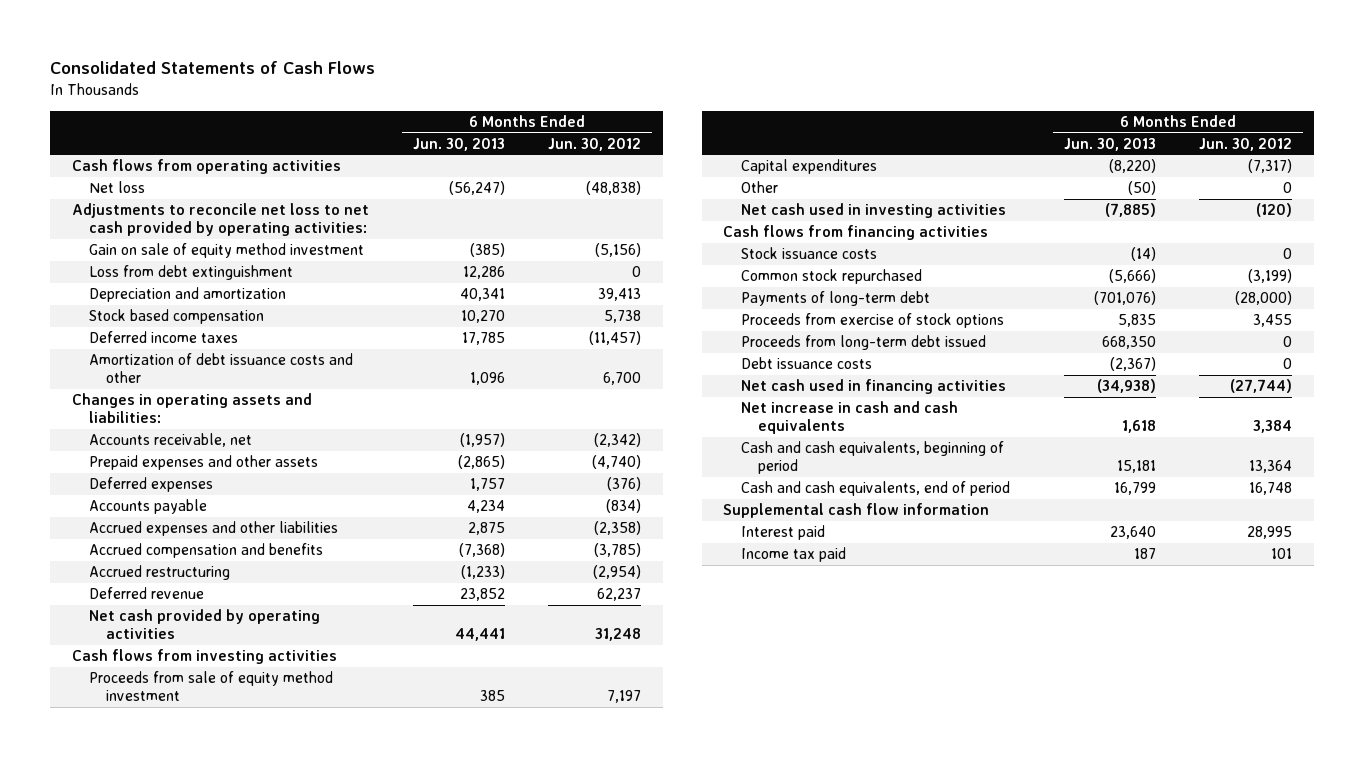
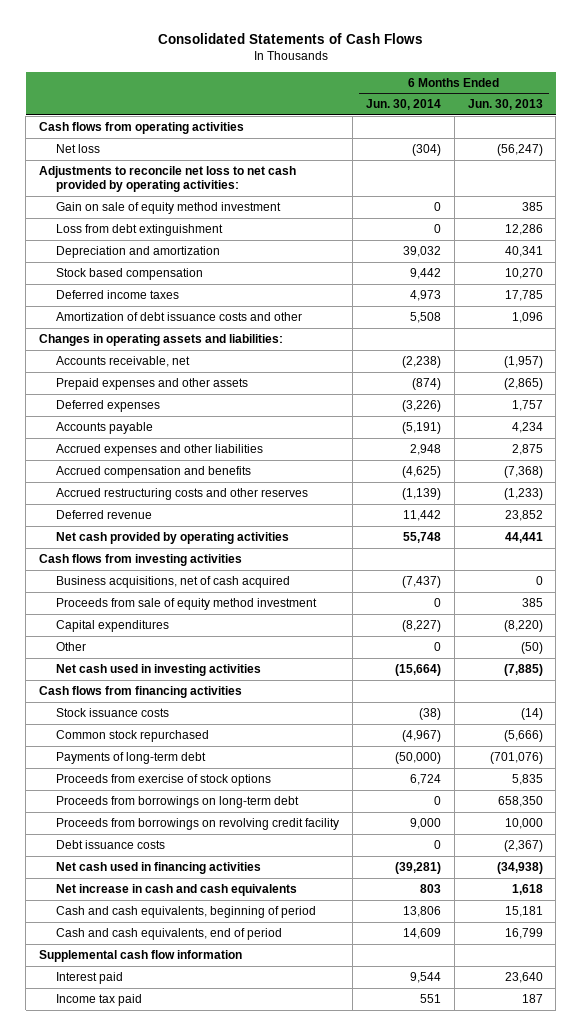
[548,137,642,151] Jun. 30, 2012 -> none
none -> [365,99,441,111] Jun. 30, 2014
[469,243,505,258] (385) -> [521,201,543,211] 385
[89,565,231,581] Accrued restructuring -> [55,487,308,500] Accrued restructuring costs and other reserves
none -> [55,575,290,588] Business acquisitions, net of cash acquired
[740,335,986,351] Proceeds from long-term debt issued -> [55,795,299,808] Proceeds from borrowings on long-term debt
[1101,336,1156,350] 668,350 -> [497,795,543,807] 658,350
none -> [55,817,339,830] Proceeds from borrowings on revolving credit facility

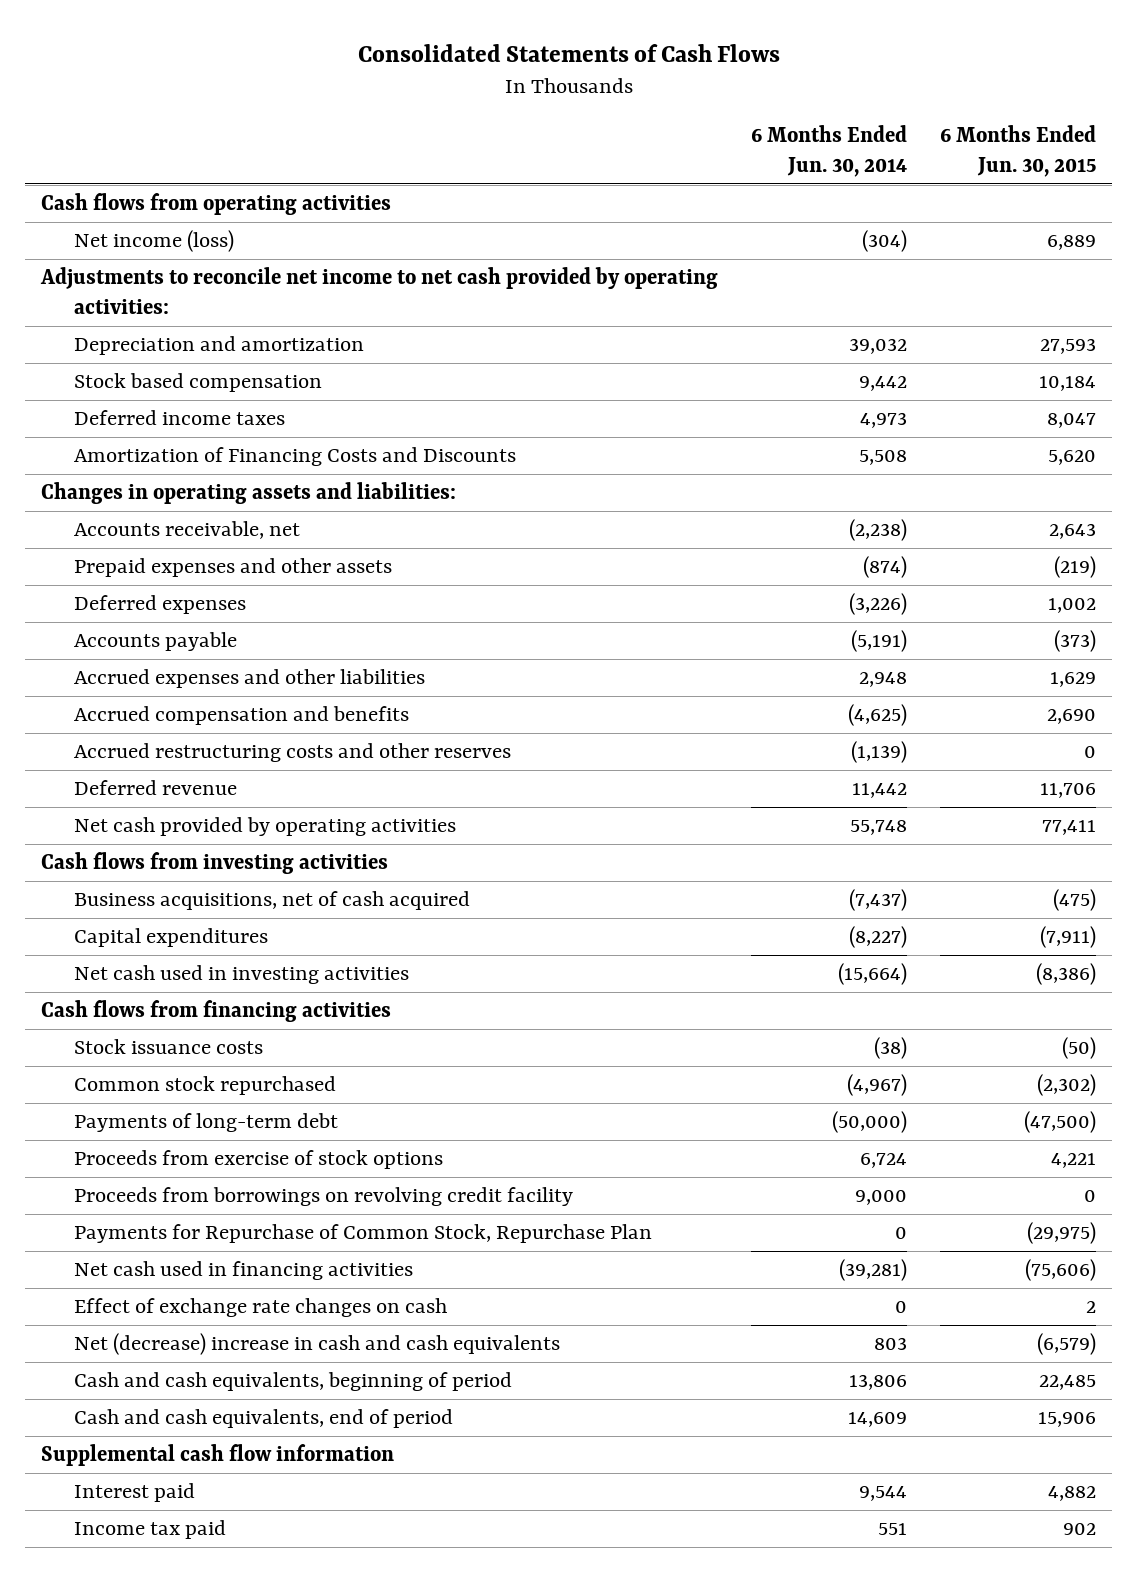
[467,99,543,111] Jun. 30, 2013 -> none
none -> [940,124,1097,178] 6 Months Ended Jun. 30, 2015
[55,201,281,214] Gain on sale of equity method investment -> none
[55,223,223,236] Loss from debt extinguishment -> none
[55,143,100,153] Net loss -> [74,230,235,253] Net income (loss)
[39,165,297,193] Adjustments to reconcile net loss to net cash provided by operating activities: -> [40,267,719,315] Adjustments to reconcile net income to net cash provided by operating activities:
[55,311,302,321] Amortization of debt issuance costs and other -> [74,447,517,467] Amortization of Financing Costs and Discounts
[55,597,317,610] Proceeds from sale of equity method investment -> none
[55,641,86,651] Other -> none
[55,795,299,808] Proceeds from borrowings on long-term debt -> none
[55,839,165,849] Debt issuance costs -> none
none -> [74,1224,653,1244] Payments for Repurchase of Common Stock, Repurchase Plan
none -> [74,1298,448,1318] Effect of exchange rate changes on cash
[55,883,297,896] Net increase in cash and cash equivalents -> [74,1333,561,1356] Net (decrease) increase in cash and cash equivalents

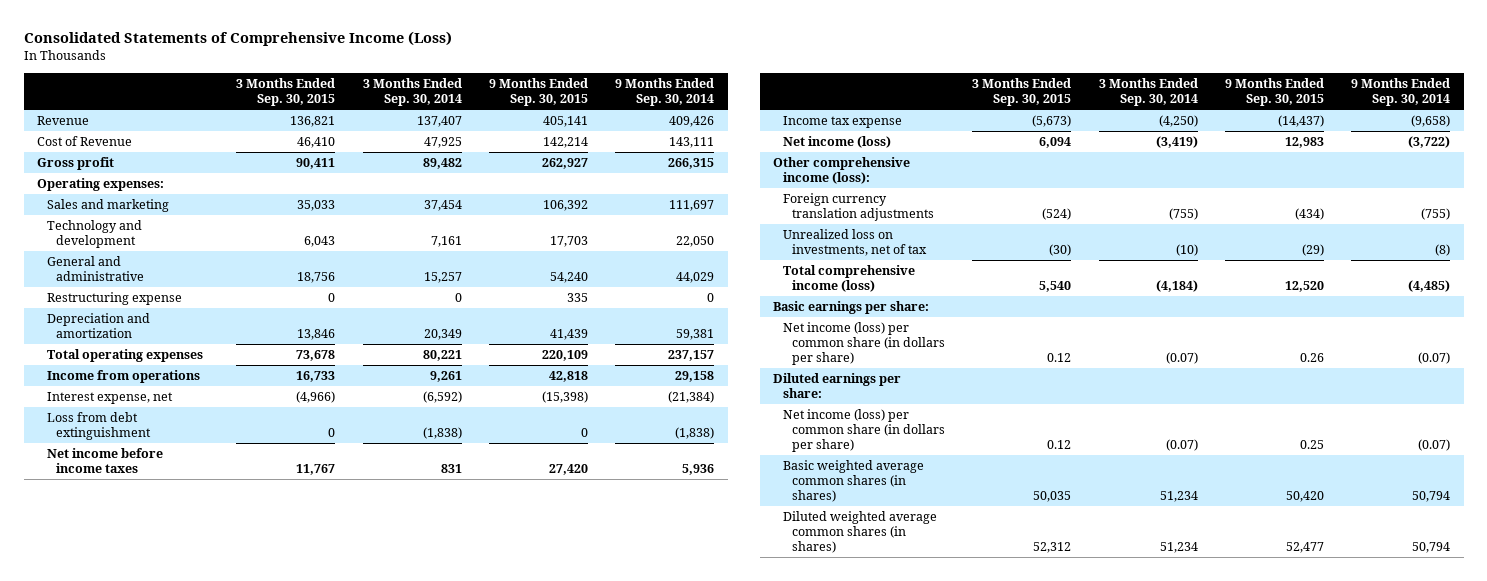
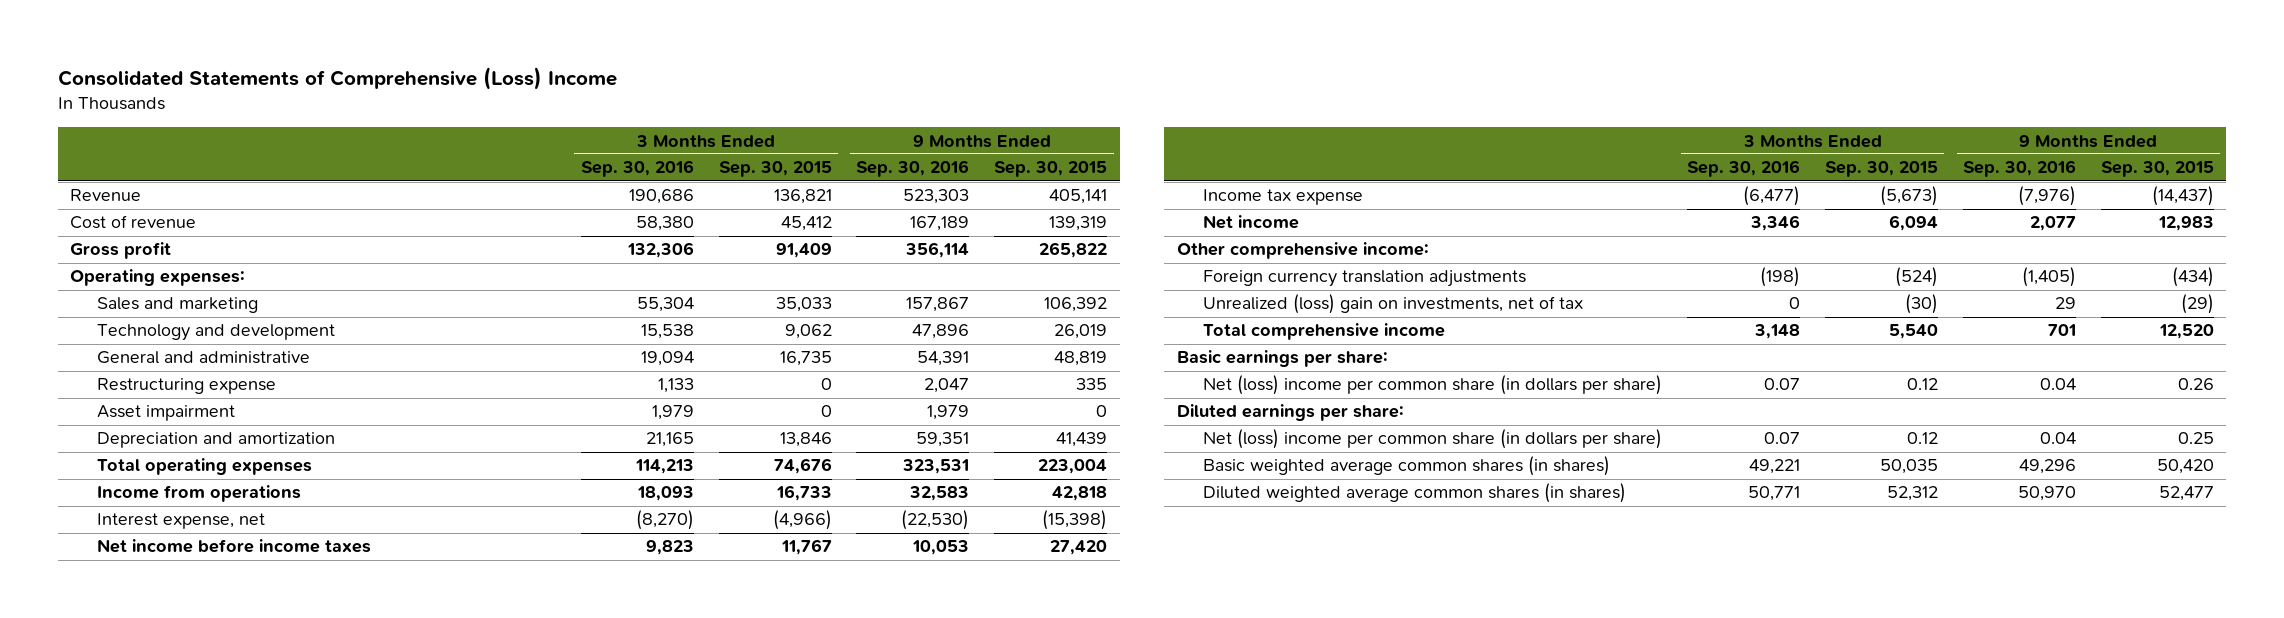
[23,31,452,47] Consolidated Statements of Comprehensive Income (Loss) -> [57,67,617,91] Consolidated Statements of Comprehensive (Loss) Income
[362,78,462,107] 3 Months Ended Sep. 30, 2014 -> none
[615,78,715,107] 9 Months Ended Sep. 30, 2014 -> none
none -> [580,160,694,178] Sep. 30, 2016
none -> [856,160,970,178] Sep. 30, 2016
[37,136,133,147] Cost of Revenue -> [70,215,197,230] Cost of revenue
[297,137,336,149] 46,410 -> [780,216,832,232] 45,412
[542,137,588,149] 142,214 -> [1049,216,1108,232] 139,319
[296,158,336,170] 90,411 -> [775,243,832,259] 91,409
[541,158,588,170] 262,927 -> [1039,242,1108,259] 265,822
[304,236,336,248] 6,043 -> [784,324,832,340] 9,062
[549,236,588,248] 17,703 -> [1054,324,1108,340] 26,019
[297,272,336,284] 18,756 -> [779,351,832,367] 16,735
[549,272,588,284] 54,240 -> [1054,351,1108,367] 48,819
none -> [96,405,235,422] Asset impairment
[296,350,336,362] 73,678 -> [773,458,832,475] 74,676
[541,350,588,362] 220,109 -> [1038,459,1108,475] 223,004
[46,412,152,441] Loss from debt extinguishment -> none
[782,136,891,149] Net income (loss) -> [1203,215,1300,230] Net income
[773,157,911,185] Other comprehensive income (loss): -> [1176,242,1429,260] Other comprehensive income:
[782,229,928,257] Unrealized loss on investments, net of tax -> [1203,294,1584,315] Unrealized (loss) gain on investments, net of tax
[782,265,915,293] Total comprehensive income (loss) -> [1203,323,1446,341] Total comprehensive income
[782,322,946,366] Net income (loss) per common share (in dollars per share) -> [1203,375,1663,396] Net (loss) income per common share (in dollars per share)
[782,409,946,453] Net income (loss) per common share (in dollars per share) -> [1203,429,1663,450] Net (loss) income per common share (in dollars per share)

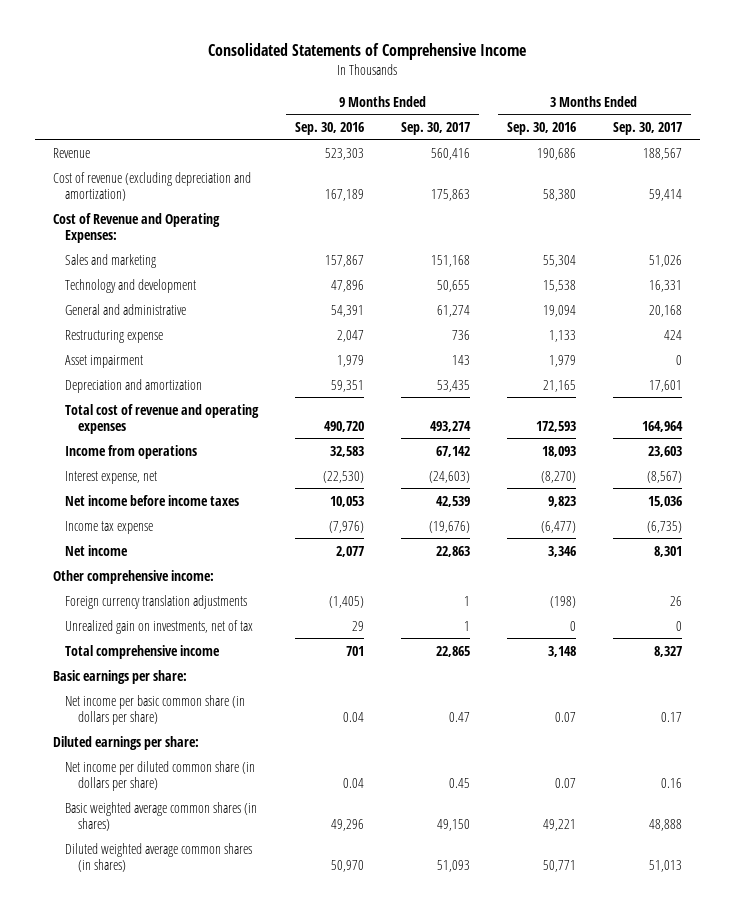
[57,67,617,91] Consolidated Statements of Comprehensive (Loss) Income -> [208,43,527,61] Consolidated Statements of Comprehensive Income
[718,161,832,178] Sep. 30, 2015 -> none
[994,161,1108,178] Sep. 30, 2015 -> none
none -> [401,121,471,135] Sep. 30, 2017
none -> [612,121,682,135] Sep. 30, 2017
[70,242,172,260] Gross profit -> none
[70,215,197,230] Cost of revenue -> [53,171,252,201] Cost of revenue (excluding depreciation and amortization)
[70,269,246,287] Operating expenses: -> [53,212,221,243] Cost of Revenue and Operating Expenses:
[96,458,312,476] Total operating expenses -> [65,403,260,434] Total cost of revenue and operating expenses
[634,459,694,475] 114,213 -> [536,420,577,432] 172,593
[902,459,970,475] 323,531 -> [324,420,365,432] 490,720
[1203,294,1584,315] Unrealized (loss) gain on investments, net of tax -> [65,619,254,634] Unrealized gain on investments, net of tax
[1203,375,1663,396] Net (loss) income per common share (in dollars per share) -> [65,694,246,725] Net income per basic common share (in dollars per share)
[1203,429,1663,450] Net (loss) income per common share (in dollars per share) -> [65,760,256,791] Net income per diluted common share (in dollars per share)

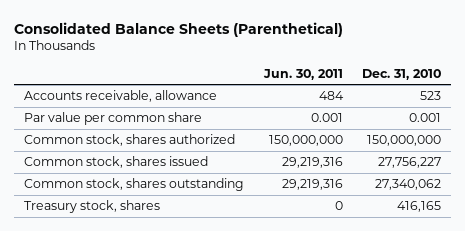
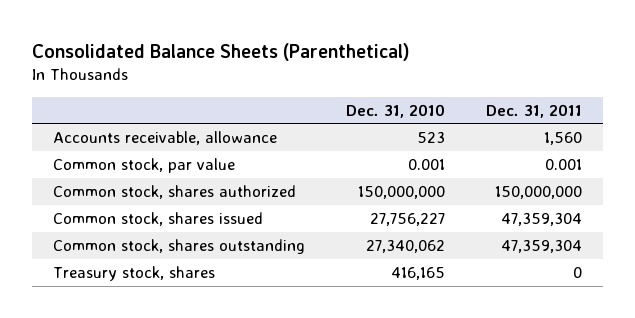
[262,68,343,80] Jun. 30, 2011 -> none
none -> [486,103,583,118] Dec. 31, 2011
[24,112,203,126] Par value per common share -> [52,158,235,174] Common stock, par value

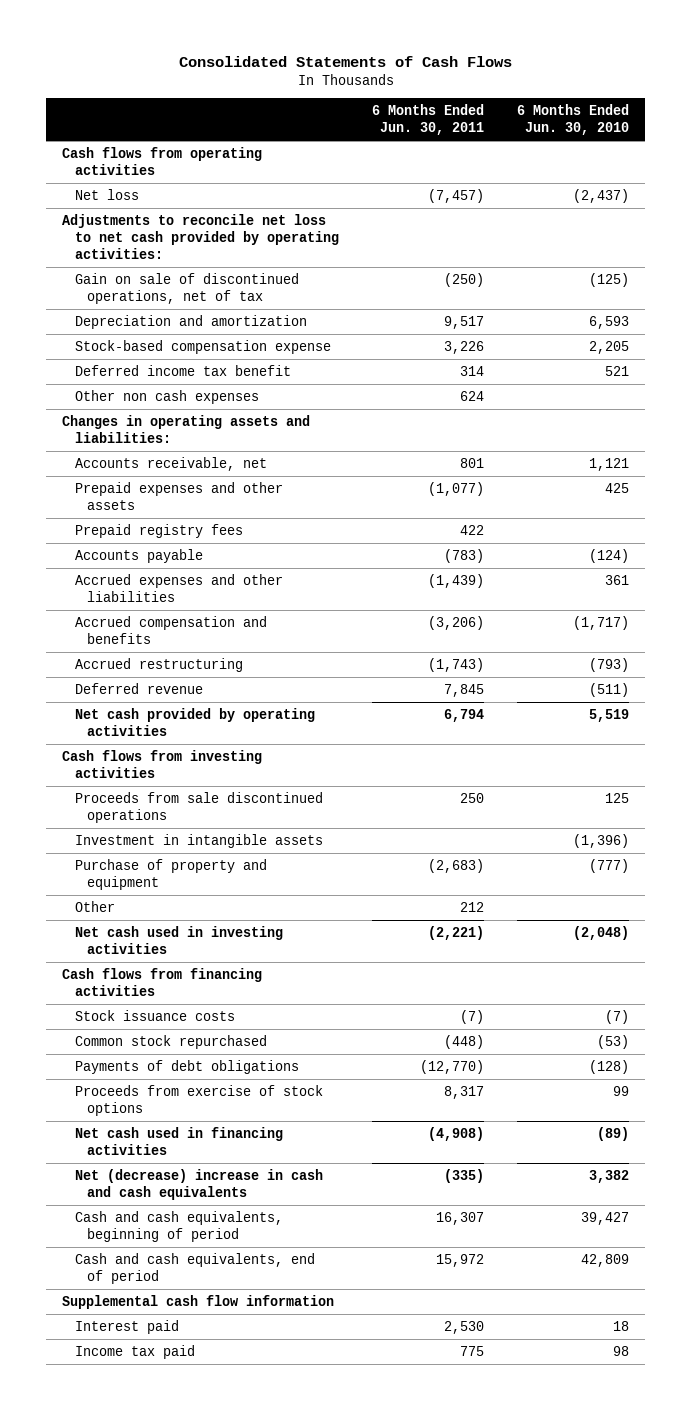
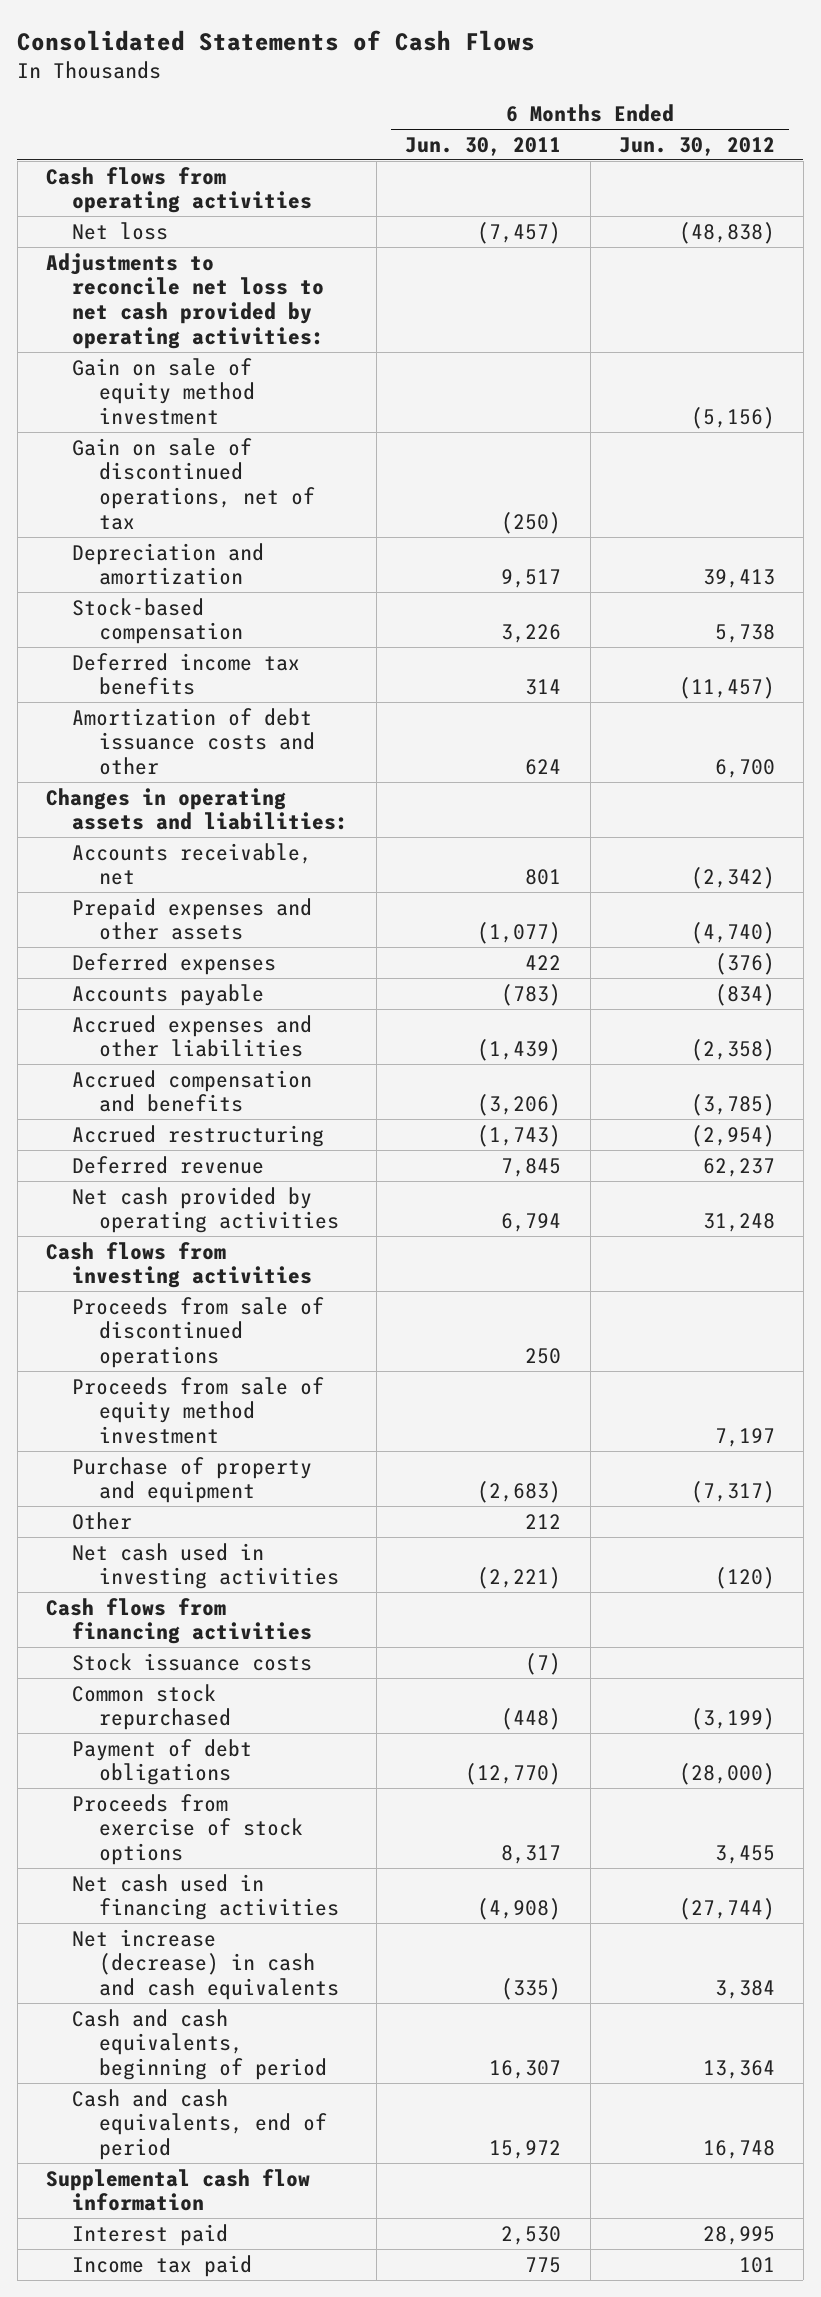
[516,104,629,136] 6 Months Ended Jun. 30, 2010 -> none
none -> [618,136,775,156] Jun. 30, 2012
none -> [72,357,255,426] Gain on sale of equity method investment
[74,340,331,355] Stock-based compensation expense -> [72,597,243,645] Stock-based compensation
[74,365,291,377] Deferred income tax benefit -> [72,652,301,696] Deferred income tax benefits
[74,390,259,405] Other non cash expenses -> [72,707,315,776] Amortization of debt issuance costs and other
[74,524,243,539] Prepaid registry fees -> [72,952,277,975] Deferred expenses
[74,834,323,849] Investment in intangible assets -> none
[74,792,323,824] Proceeds from sale discontinued operations -> [72,1296,325,1369] Proceeds from sale of discontinued operations
none -> [72,1376,325,1445] Proceeds from sale of equity method investment
[74,1060,299,1075] Payments of debt obligations -> [72,1738,253,1786] Payment of debt obligations
[74,1169,323,1201] Net (decrease) increase in cash and cash equivalents -> [72,1928,339,2001] Net increase (decrease) in cash and cash equivalents

